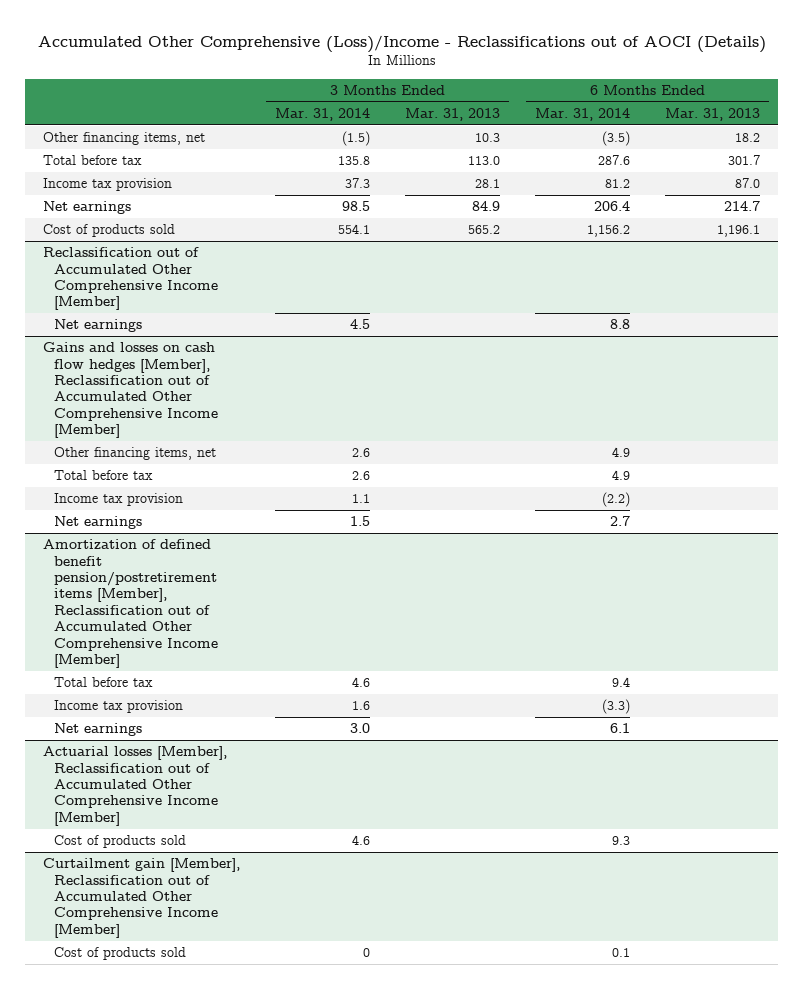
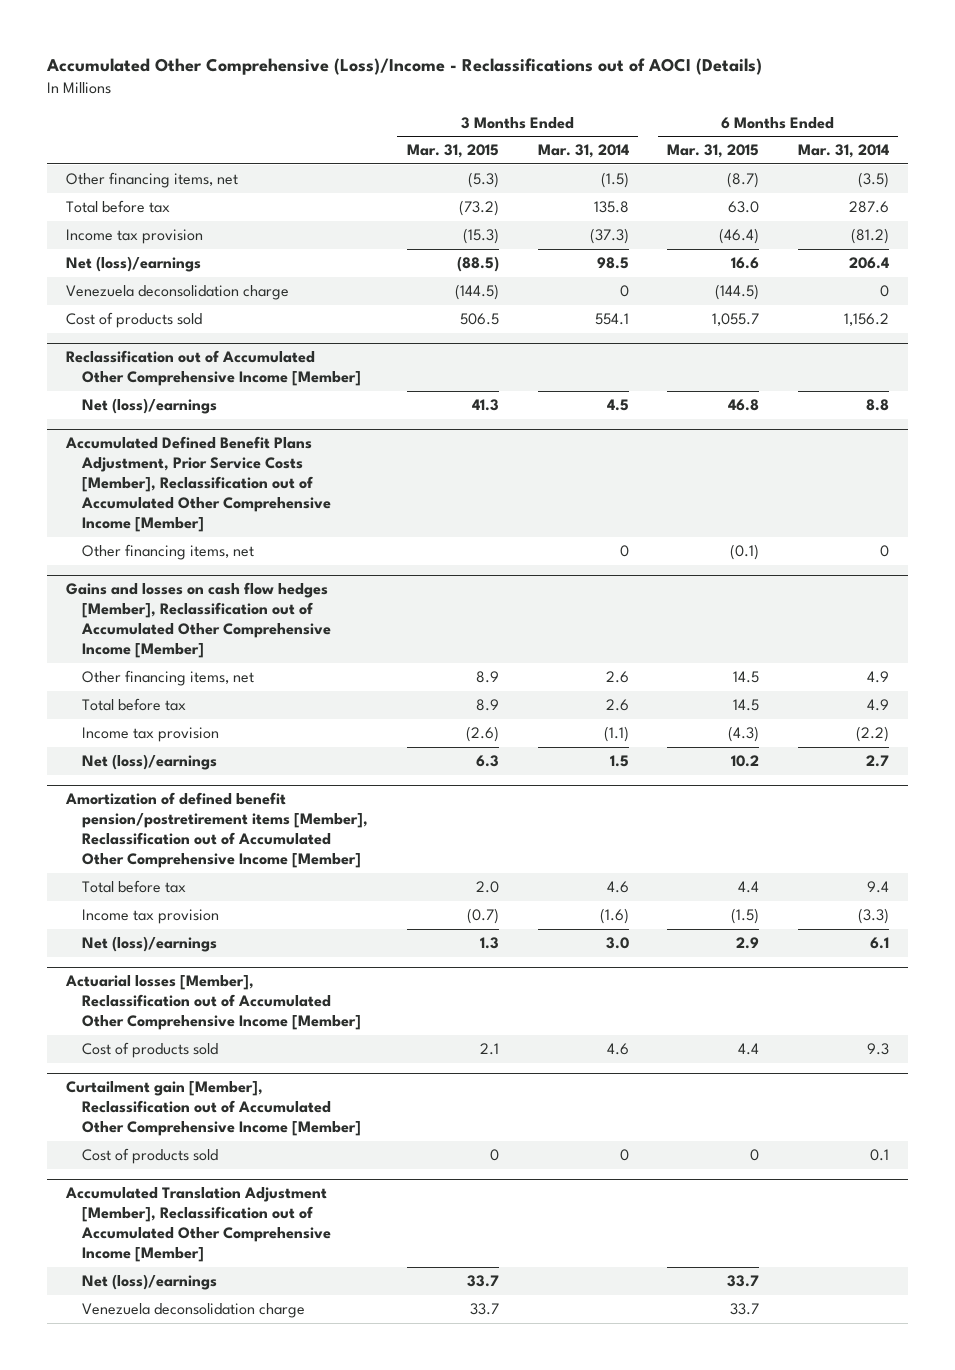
[405,108,501,122] Mar. 31, 2013 -> none
[665,108,761,122] Mar. 31, 2013 -> none
none -> [406,144,499,159] Mar. 31, 2015
none -> [667,144,760,159] Mar. 31, 2015
[345,178,371,189] 37.3 -> [589,228,629,245] (37.3)
[605,179,631,189] 81.2 -> [850,228,889,245] (81.2)
[43,201,132,215] Net earnings -> [66,256,202,273] Net (loss)/earnings
none -> [66,285,290,301] Venezuela deconsolidation charge
[53,319,142,333] Net earnings -> [82,398,218,415] Net (loss)/earnings
none -> [65,436,332,533] Accumulated Defined Benefit Plans Adjustment, Prior Service Costs [Member], Reclassification out of Accumulated Other Comprehensive Income [Member]
none -> [82,544,255,561] Other financing items, net
[352,494,371,504] 1.1 -> [603,726,629,743] (1.1)
[53,516,142,530] Net earnings -> [82,754,218,771] Net (loss)/earnings
[352,701,371,711] 1.6 -> [599,908,629,925] (1.6)
[53,723,142,737] Net earnings -> [82,936,218,953] Net (loss)/earnings
none -> [65,1187,332,1263] Accumulated Translation Adjustment [Member], Reclassification out of Accumulated Other Comprehensive Income [Member]
none -> [82,1274,218,1291] Net (loss)/earnings
none -> [82,1303,306,1319] Venezuela deconsolidation charge

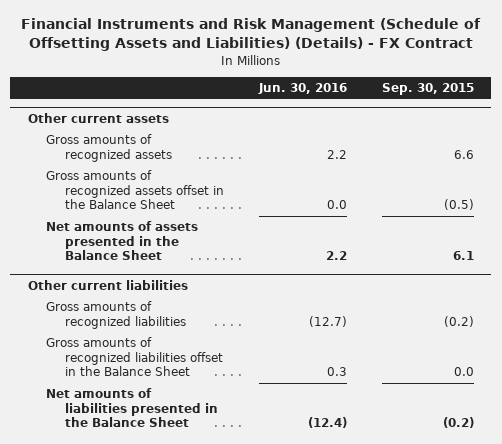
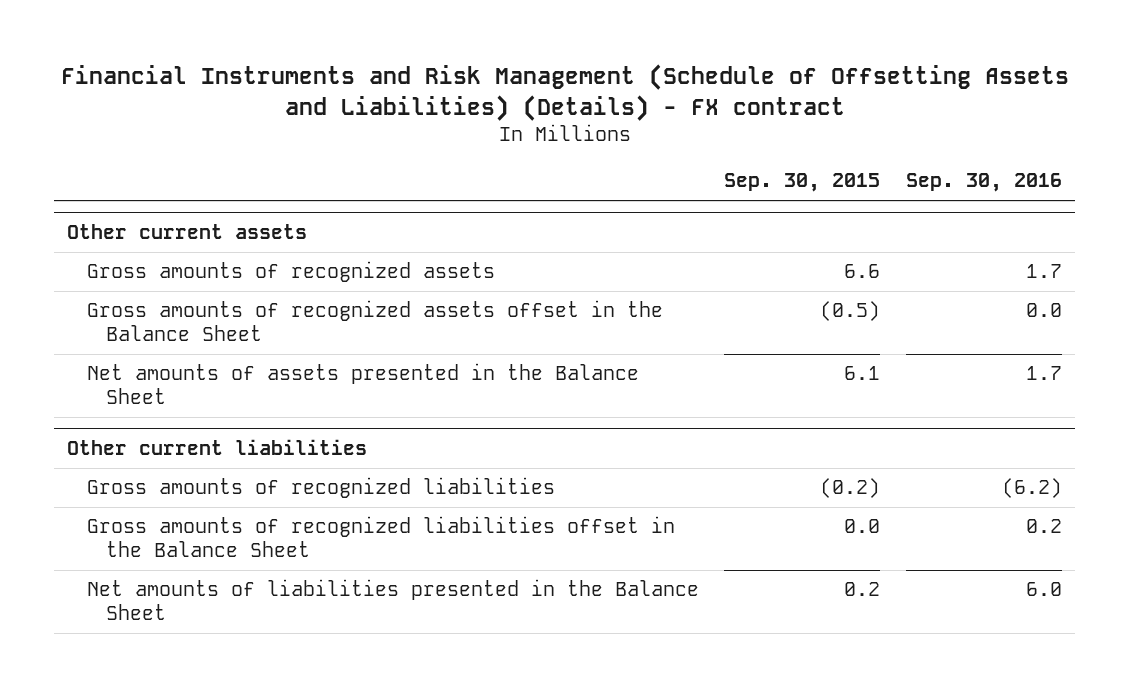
[20,18,481,52] Financial Instruments and Risk Management (Schedule of Offsetting Assets and Liabilities) (Details) - FX Contract -> [60,64,1069,121] Financial Instruments and Risk Management (Schedule of Offsetting Assets and Liabilities) (Details) - FX contract
[257,83,347,95] Jun. 30, 2016 -> none
none -> [906,173,1063,193] Sep. 30, 2016
[442,417,474,429] (0.2) -> [844,582,881,597] 0.2

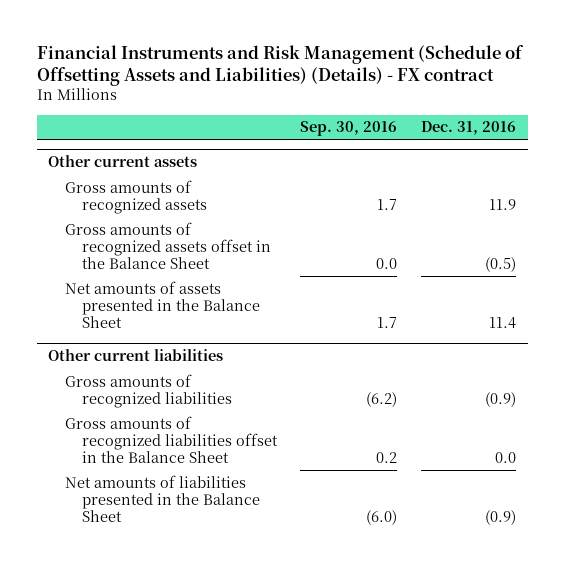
[724,173,881,193] Sep. 30, 2015 -> none
none -> [420,121,516,136] Dec. 31, 2016
[1026,582,1063,597] 6.0 -> [366,509,398,525] (6.0)

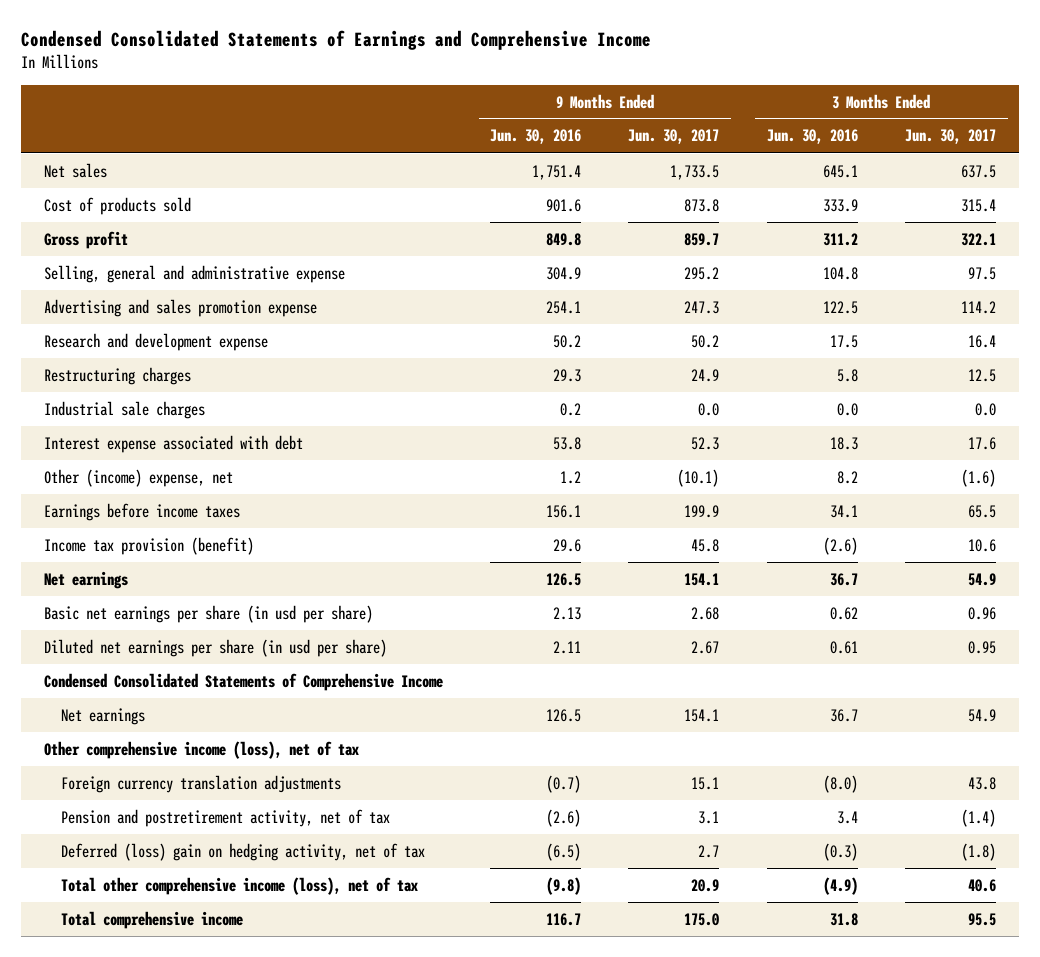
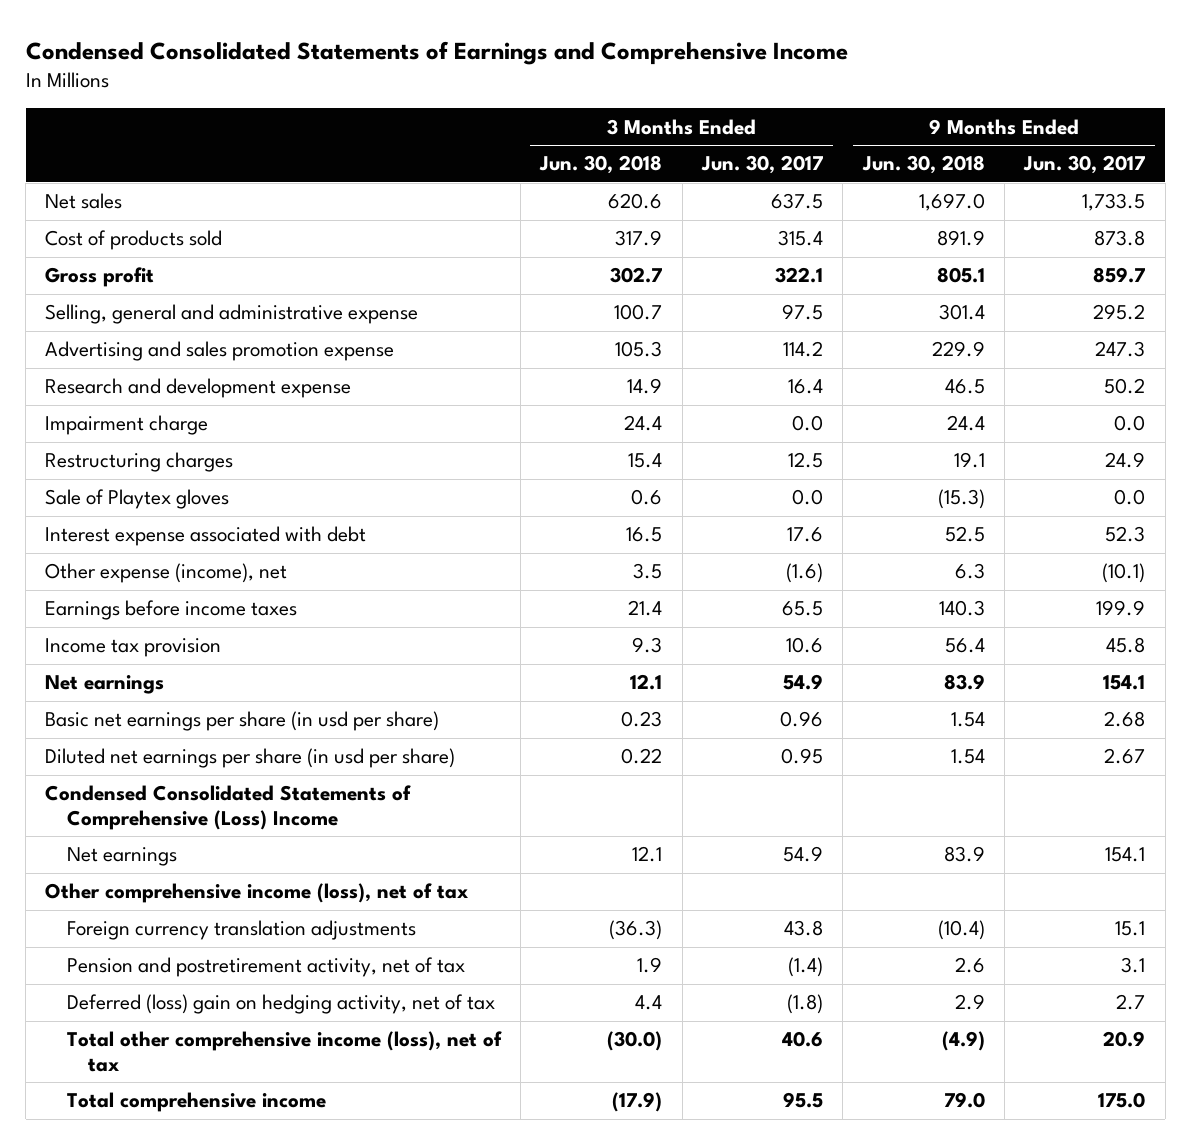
[490,129,582,145] Jun. 30, 2016 -> none
[766,129,858,145] Jun. 30, 2016 -> none
none -> [539,155,663,175] Jun. 30, 2018
none -> [861,155,985,175] Jun. 30, 2018
none -> [45,415,209,436] Impairment charge
[44,400,206,419] Industrial sale charges -> none
none -> [45,489,230,510] Sale of Playtex gloves
[44,468,234,487] Other (income) expense, net -> [45,563,288,584] Other expense (income), net
[44,536,255,555] Income tax provision (benefit) -> [45,638,222,658] Income tax provision
[44,672,444,691] Condensed Consolidated Statements of Comprehensive Income -> [45,785,412,830] Condensed Consolidated Statements of Comprehensive (Loss) Income

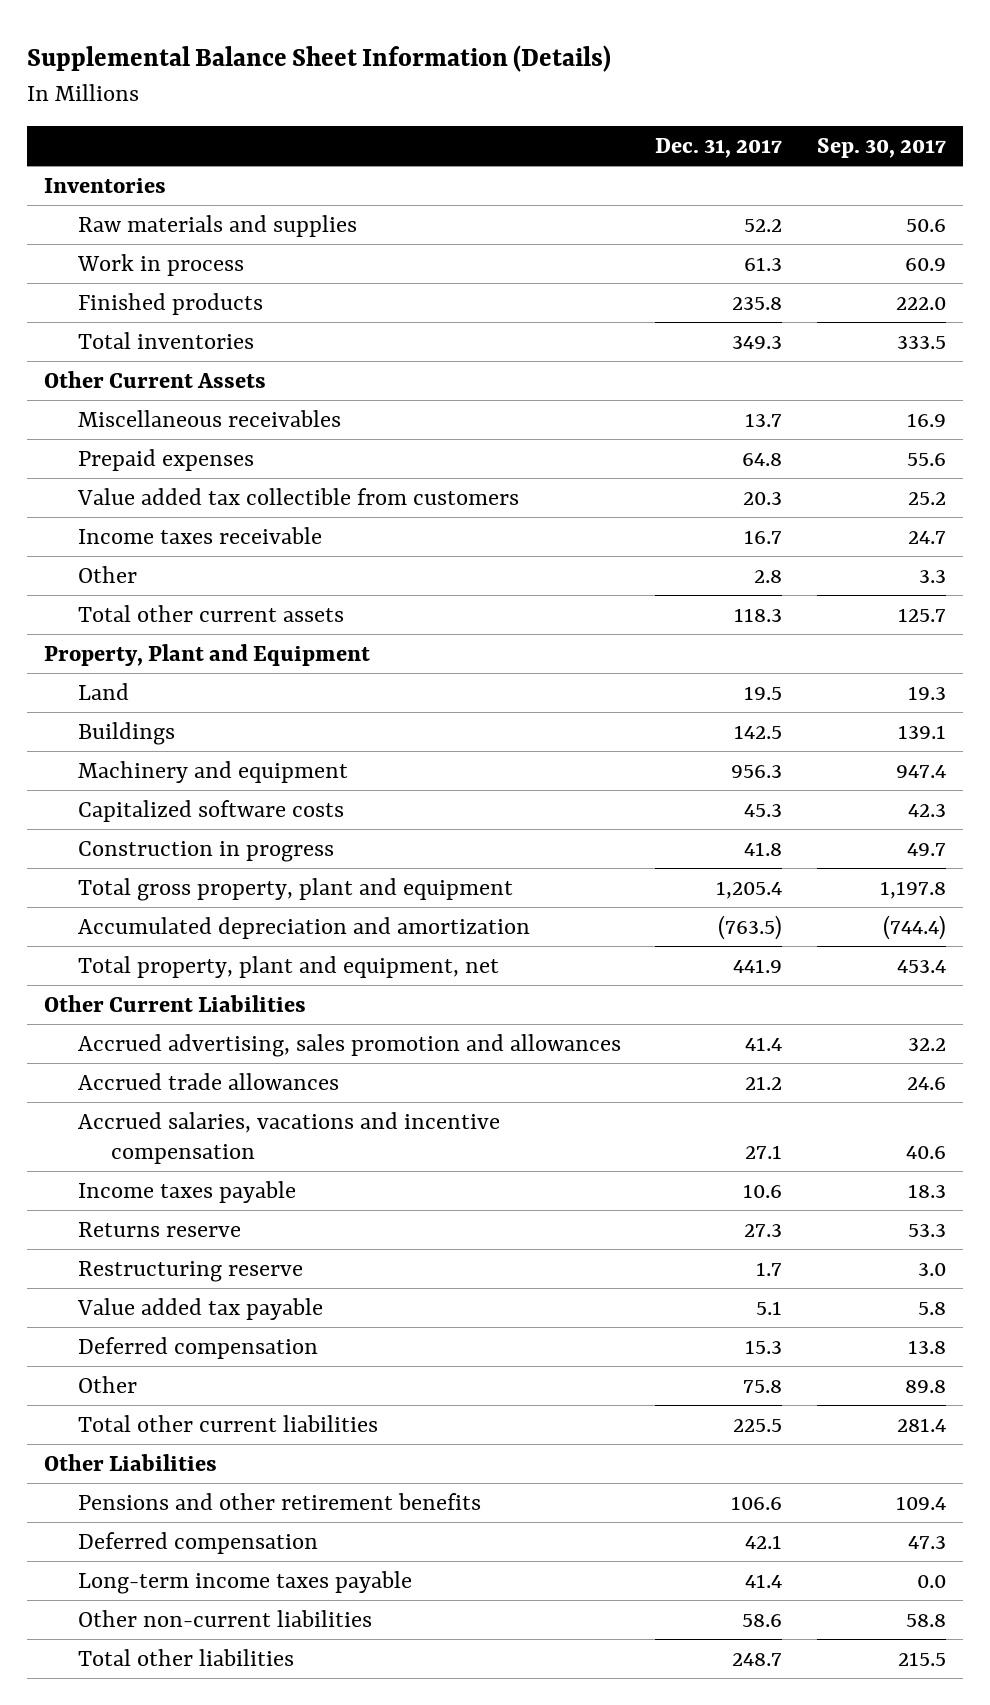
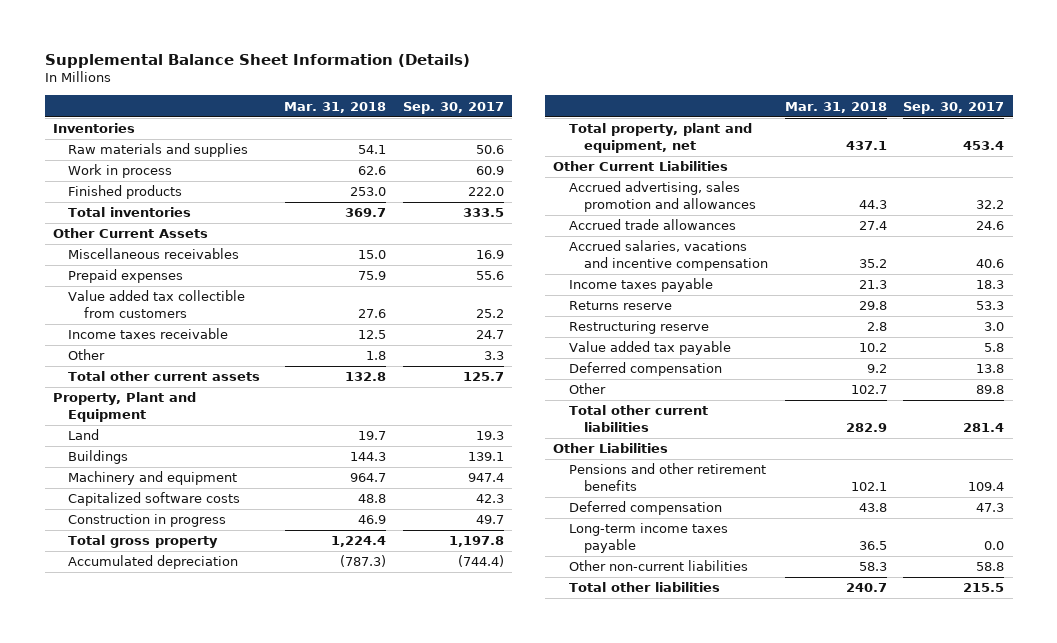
[655,137,783,158] Dec. 31, 2017 -> none
none -> [284,101,387,113] Mar. 31, 2018
[77,877,513,901] Total gross property, plant and equipment -> [68,535,219,549] Total gross property
[77,916,530,939] Accumulated depreciation and amortization -> [68,555,239,570] Accumulated depreciation

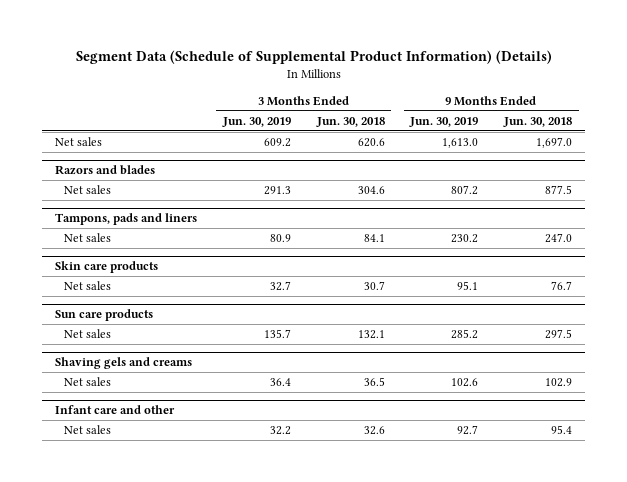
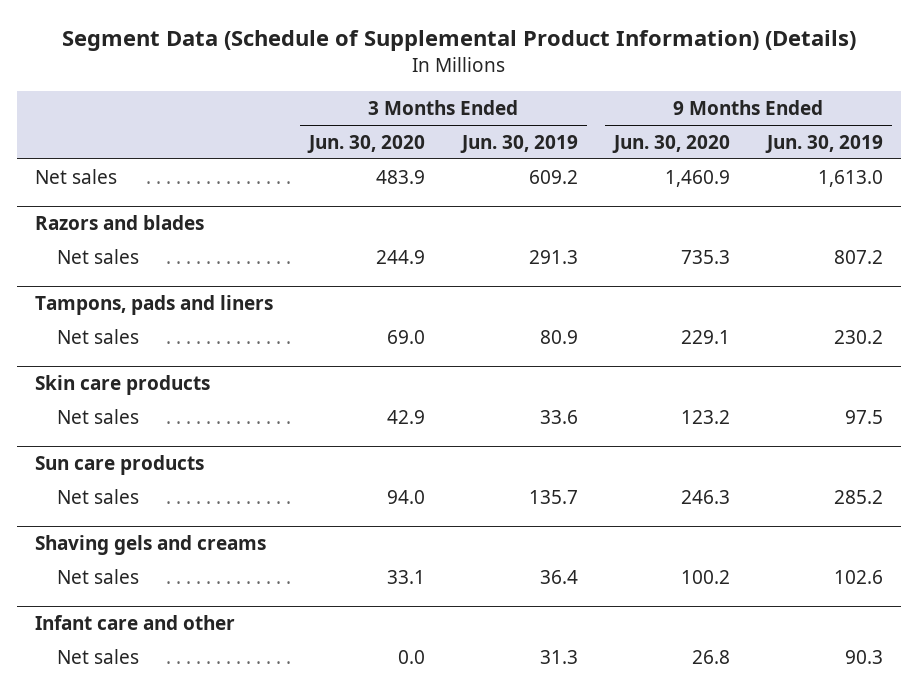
[315,116,385,127] Jun. 30, 2018 -> none
[503,116,573,127] Jun. 30, 2018 -> none
none -> [307,134,426,153] Jun. 30, 2020
none -> [612,134,731,153] Jun. 30, 2020
[269,281,291,292] 32.7 -> [539,409,578,424] 33.6
[457,281,479,291] 95.1 -> [844,409,883,424] 97.5
[269,426,291,436] 32.2 -> [539,649,578,664] 31.3
[457,425,479,436] 92.7 -> [844,649,883,664] 90.3

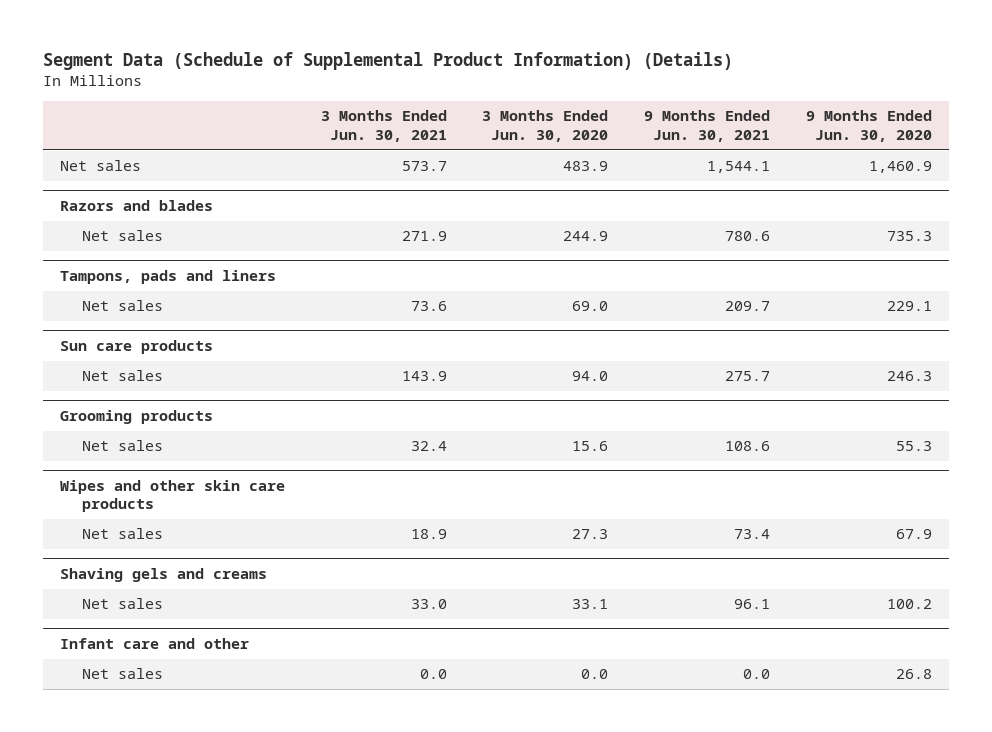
[459,134,578,153] Jun. 30, 2019 -> none
[764,134,883,153] Jun. 30, 2019 -> none
none -> [320,110,447,143] 3 Months Ended Jun. 30, 2021
none -> [644,110,771,143] 9 Months Ended Jun. 30, 2021
[34,375,210,396] Skin care products -> none
[56,408,139,424] Net sales -> none
none -> [60,409,214,424] Grooming products
none -> [81,440,163,452] Net sales
none -> [60,479,286,513] Wipes and other skin care products
none -> [81,528,163,540] Net sales

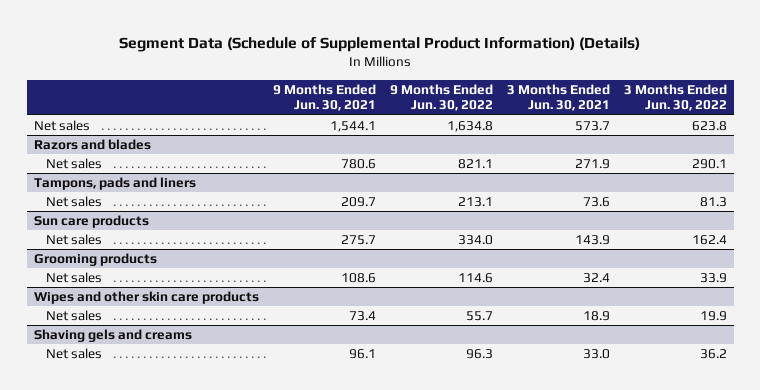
[482,110,609,143] 3 Months Ended Jun. 30, 2020 -> none
[805,110,932,143] 9 Months Ended Jun. 30, 2020 -> none
none -> [389,83,493,112] 9 Months Ended Jun. 30, 2022
none -> [623,83,727,112] 3 Months Ended Jun. 30, 2022
[60,637,250,649] Infant care and other -> none
[81,668,163,680] Net sales -> none

